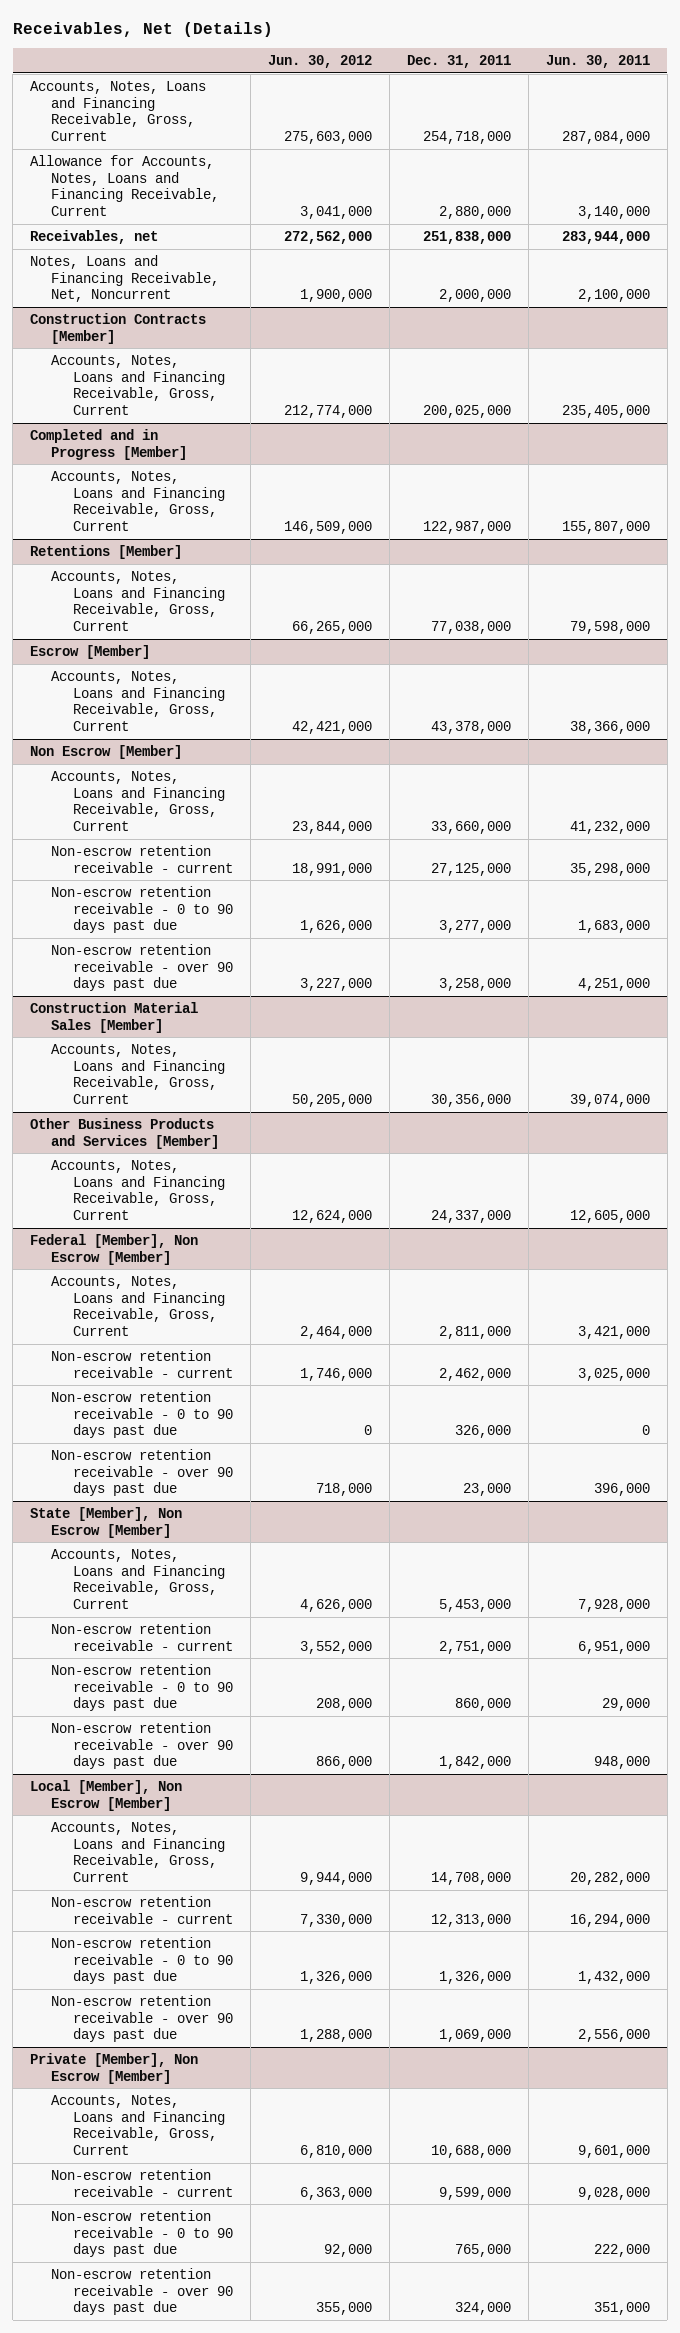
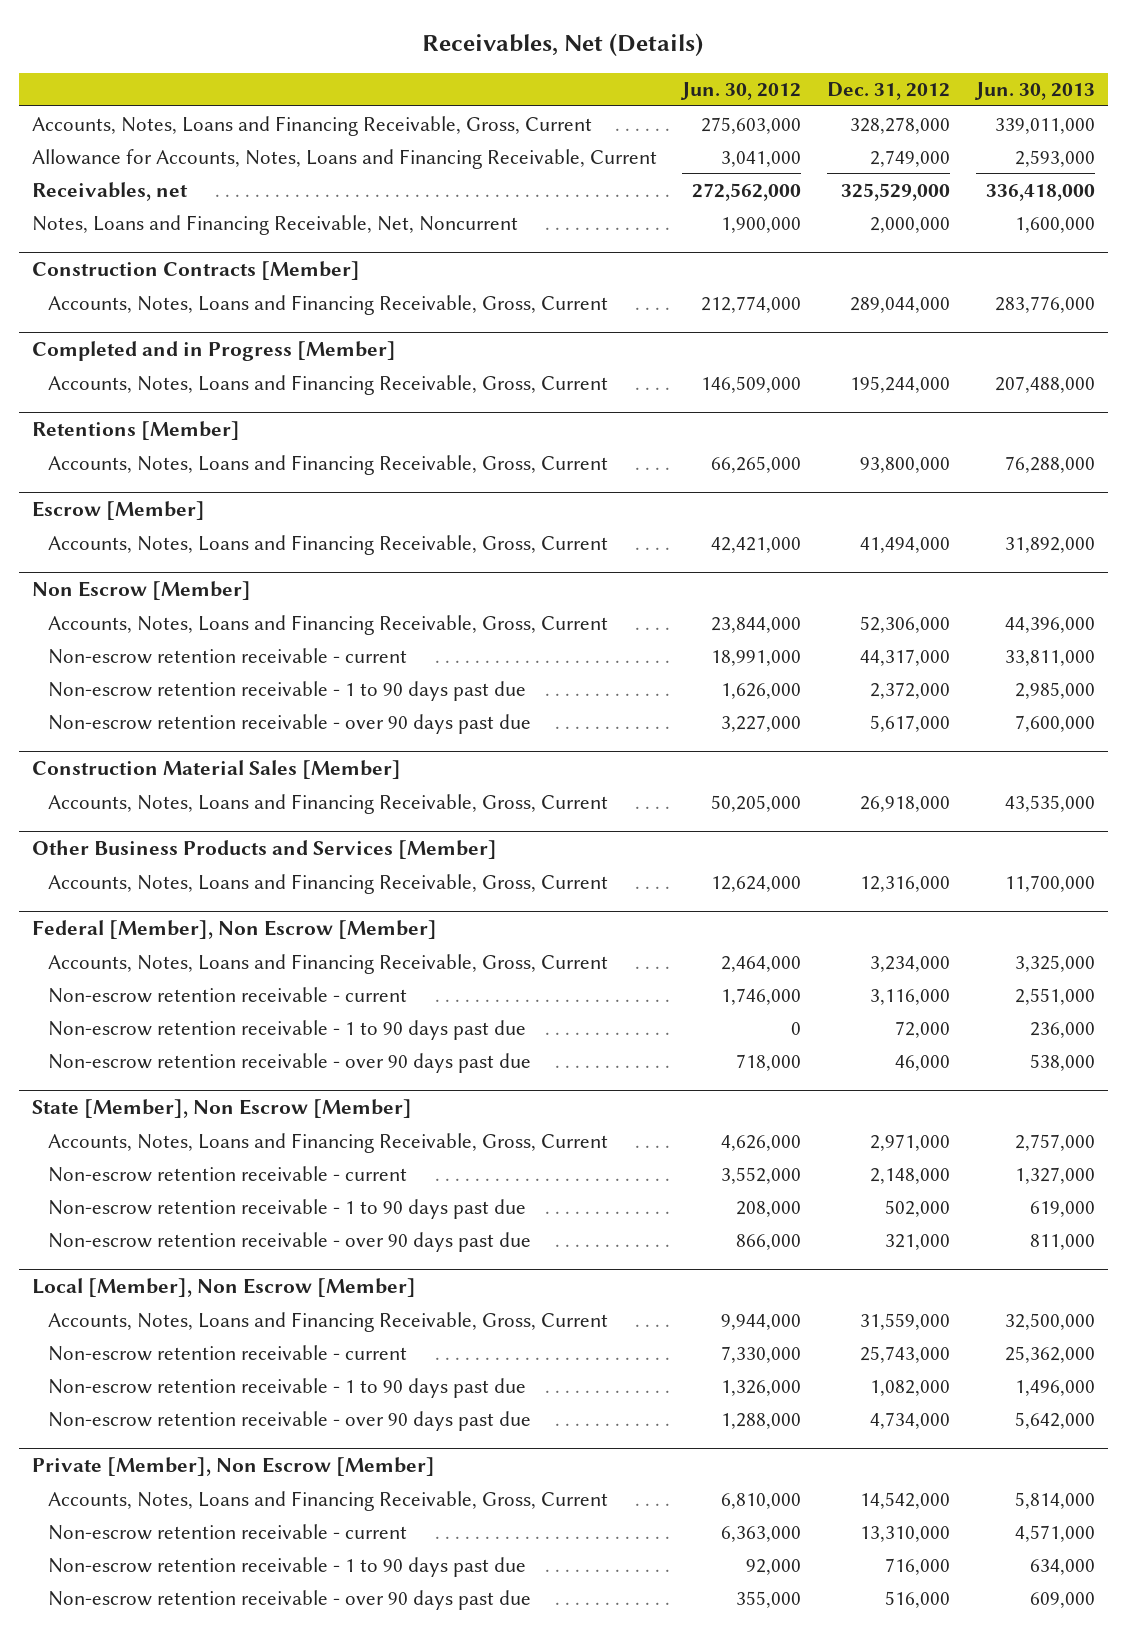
[406,54,511,68] Dec. 31, 2011 -> none
[545,54,650,68] Jun. 30, 2011 -> none
none -> [827,82,951,101] Dec. 31, 2012
none -> [973,82,1095,101] Jun. 30, 2013
[51,885,233,934] Non-escrow retention receivable - 0 to 90 days past due -> [47,680,526,701] Non-escrow retention receivable - 1 to 90 days past due
[51,1390,233,1439] Non-escrow retention receivable - 0 to 90 days past due -> [47,1019,526,1040] Non-escrow retention receivable - 1 to 90 days past due
[51,1663,233,1712] Non-escrow retention receivable - 0 to 90 days past due -> [47,1198,526,1219] Non-escrow retention receivable - 1 to 90 days past due
[51,1936,233,1985] Non-escrow retention receivable - 0 to 90 days past due -> [47,1377,526,1398] Non-escrow retention receivable - 1 to 90 days past due
[51,2209,233,2258] Non-escrow retention receivable - 0 to 90 days past due -> [47,1556,526,1577] Non-escrow retention receivable - 1 to 90 days past due

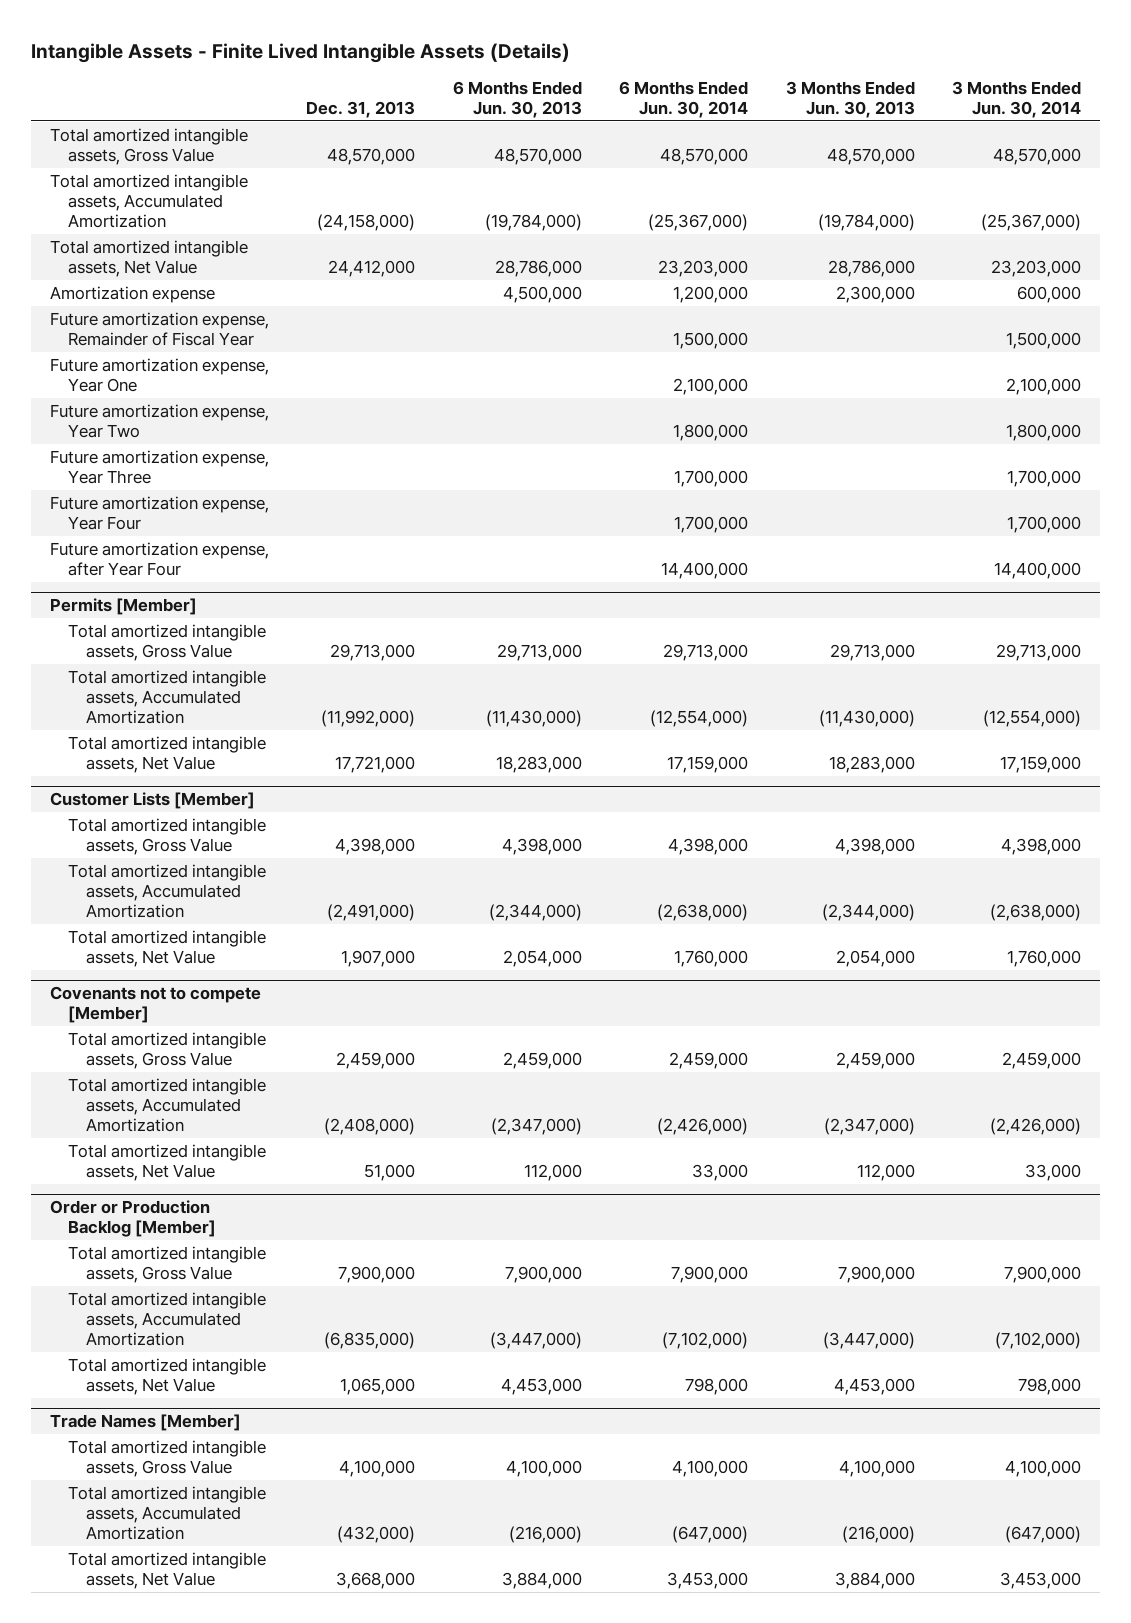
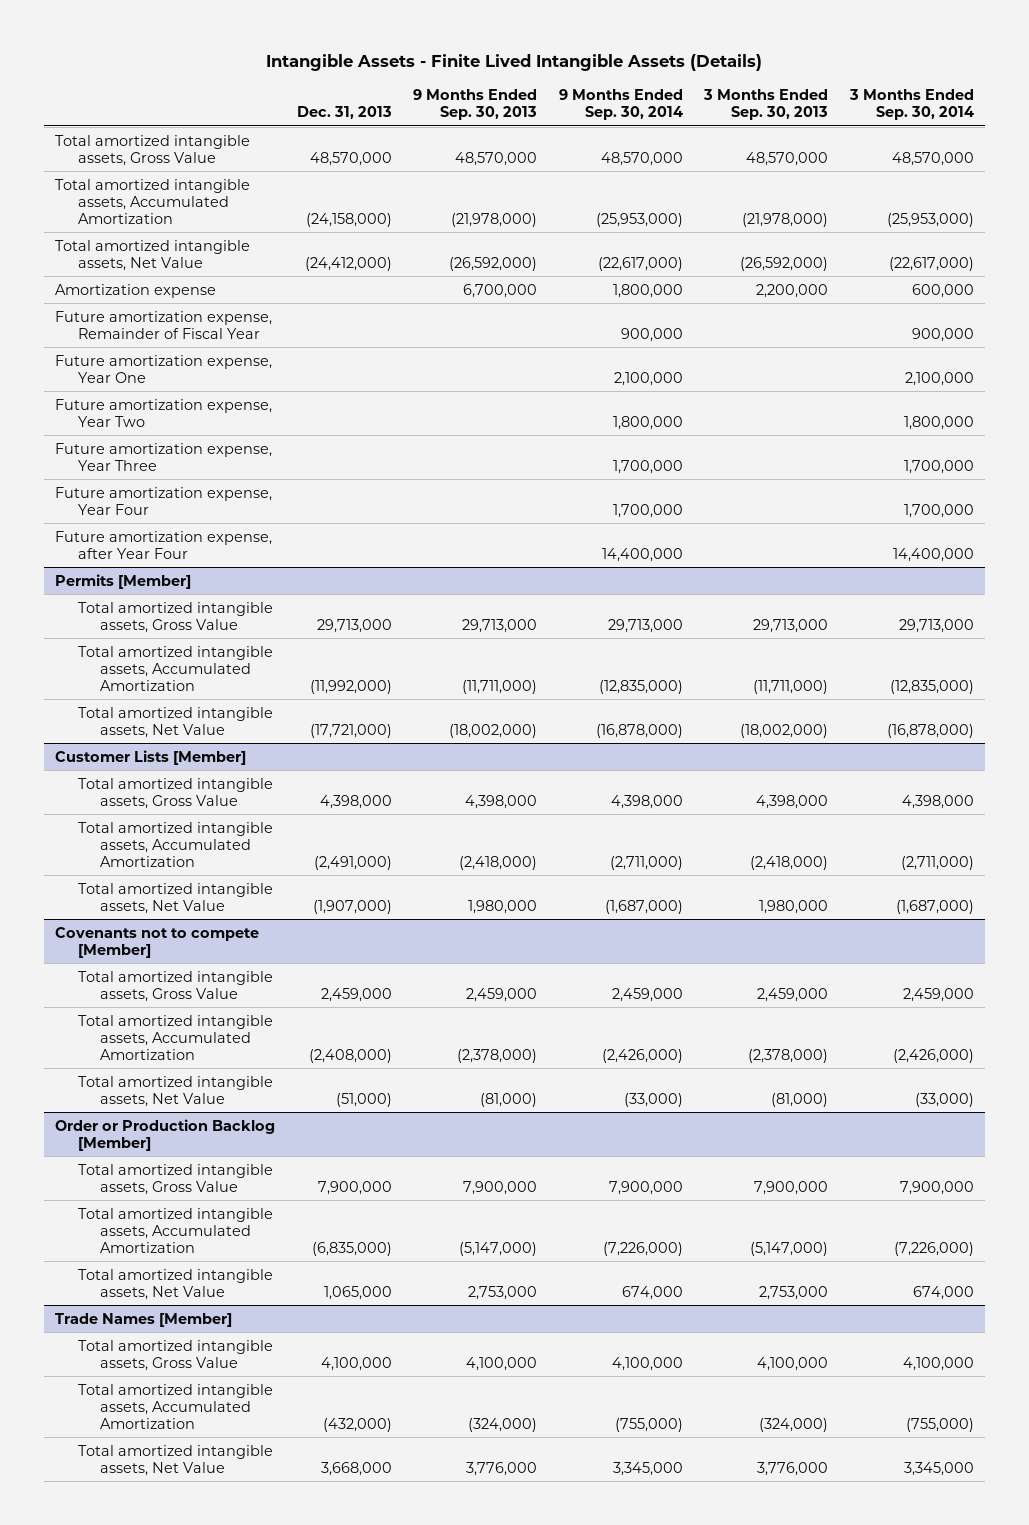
[452,81,582,119] 6 Months Ended Jun. 30, 2013 -> none
[619,81,749,119] 6 Months Ended Jun. 30, 2014 -> none
[785,81,915,119] 3 Months Ended Jun. 30, 2013 -> none
[952,81,1082,119] 3 Months Ended Jun. 30, 2014 -> none
none -> [413,89,538,121] 9 Months Ended Sep. 30, 2013
none -> [558,89,683,121] 9 Months Ended Sep. 30, 2014
none -> [703,89,829,121] 3 Months Ended Sep. 30, 2013
none -> [848,89,974,121] 3 Months Ended Sep. 30, 2014
[328,260,416,278] 24,412,000 -> [304,256,392,271] (24,412,000)
[335,756,416,774] 17,721,000 -> [309,723,392,738] (17,721,000)
[341,950,416,968] 1,907,000 -> [312,899,392,914] (1,907,000)
[364,1164,416,1182] 51,000 -> [335,1092,392,1107] (51,000)

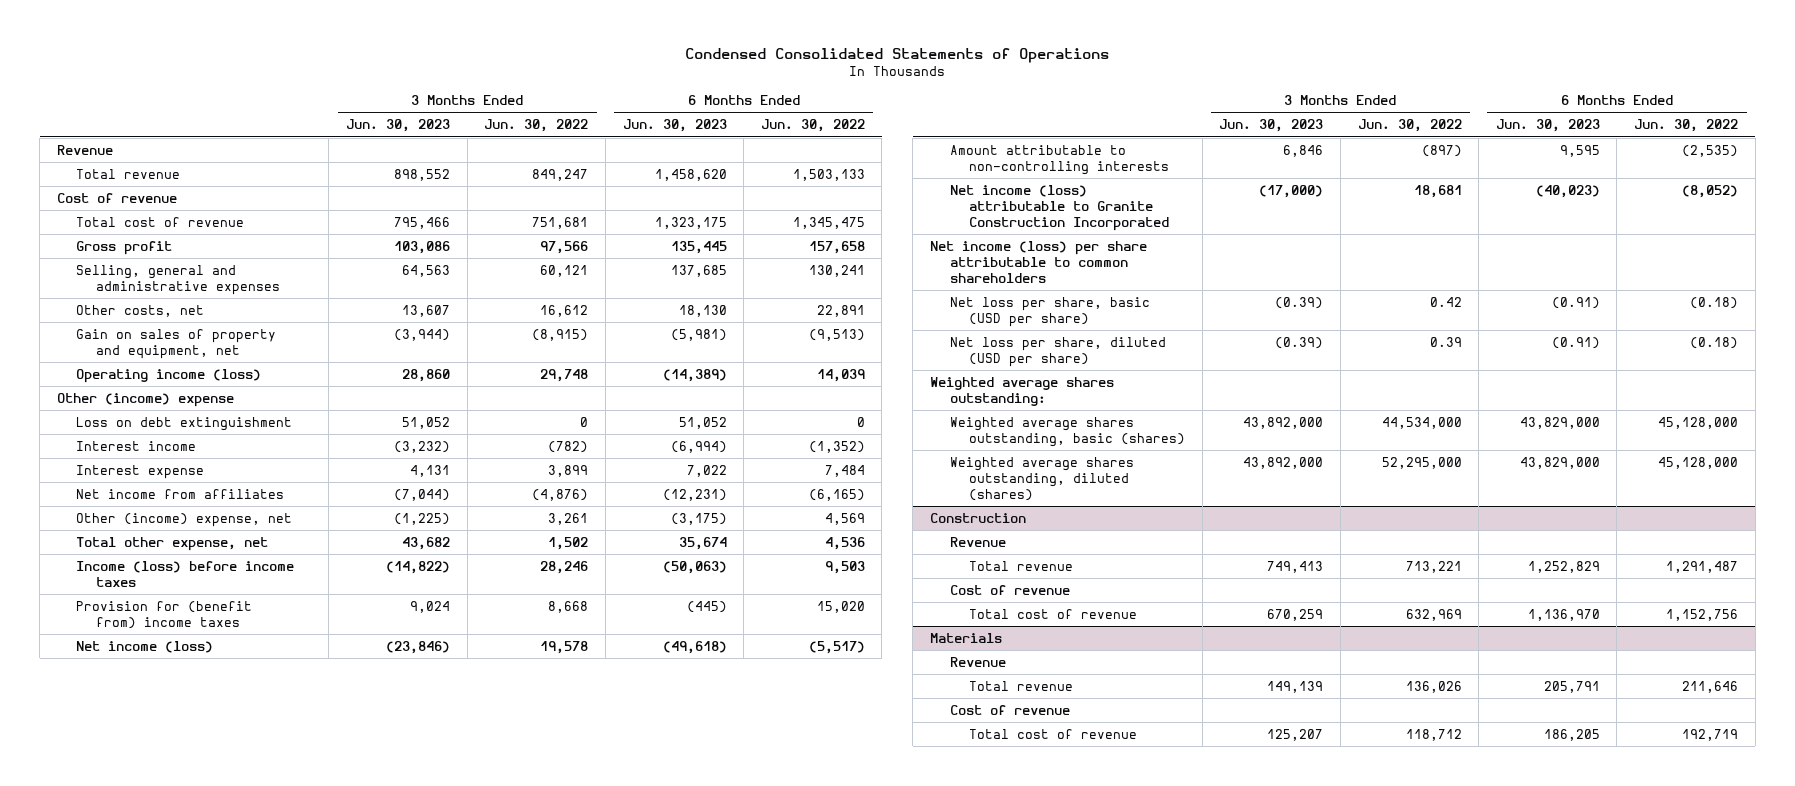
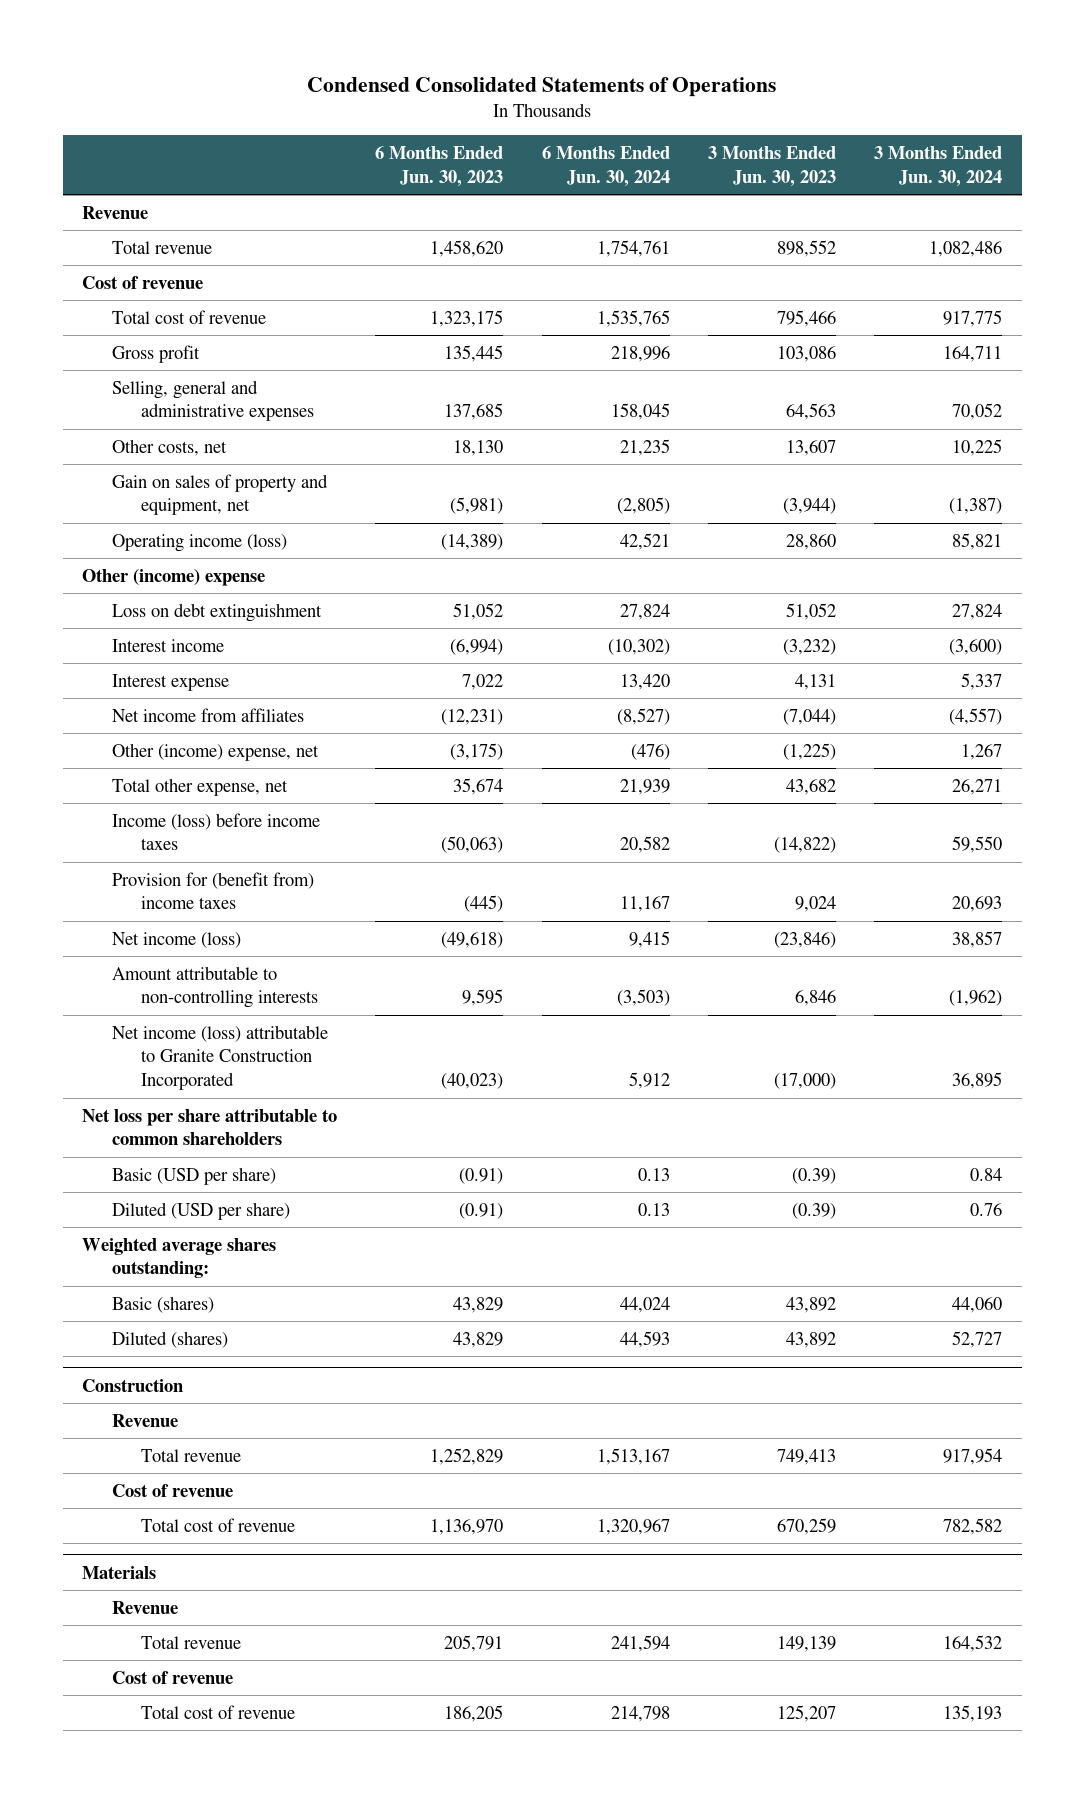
[484,119,589,133] Jun. 30, 2022 -> none
[760,119,865,133] Jun. 30, 2022 -> none
none -> [541,146,670,187] 6 Months Ended Jun. 30, 2024
none -> [874,146,1003,187] 3 Months Ended Jun. 30, 2024
[930,240,1148,283] Net income (loss) per share attributable to common shareholders -> [81,1108,337,1146] Net loss per share attributable to common shareholders
[949,296,1150,327] Net loss per share, basic (USD per share) -> [111,1166,276,1185] Basic (USD per share)
[949,336,1166,367] Net loss per share, diluted (USD per share) -> [111,1201,290,1220] Diluted (USD per share)
[949,416,1186,447] Weighted average shares outstanding, basic (shares) -> [111,1295,214,1313] Basic (shares)
[1243,416,1324,429] 43,892,000 -> [786,1296,837,1313] 43,892
[1519,416,1600,429] 43,829,000 -> [453,1296,504,1313] 43,829
[949,456,1134,501] Weighted average shares outstanding, diluted (shares) -> [111,1330,228,1348] Diluted (shares)
[1243,456,1324,469] 43,892,000 -> [786,1331,837,1348] 43,892
[1519,456,1600,469] 43,829,000 -> [453,1331,504,1348] 43,829

